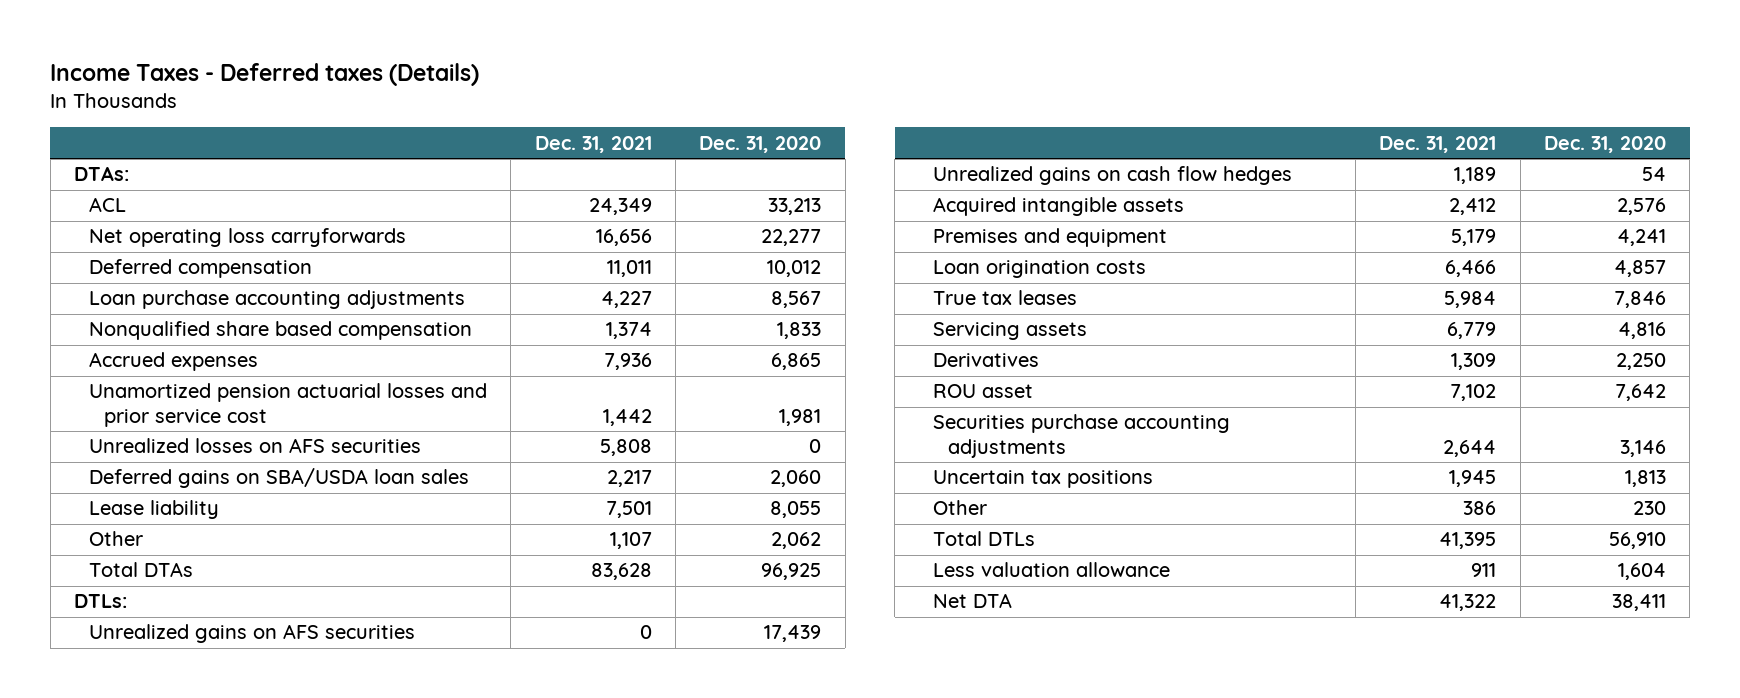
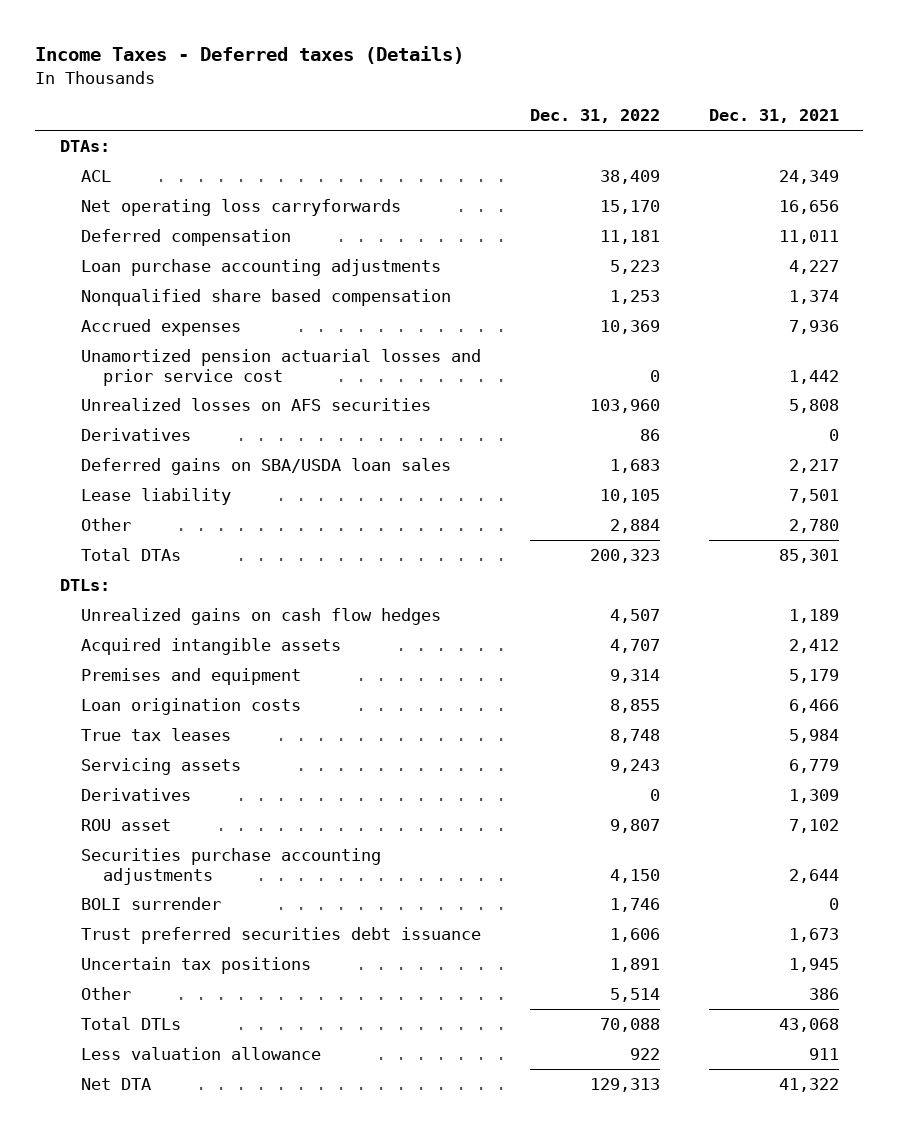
[699,135,822,153] Dec. 31, 2020 -> none
none -> [530,109,661,124] Dec. 31, 2022
none -> [81,427,192,441] Derivatives
[609,532,652,550] 1,107 -> [788,518,839,533] 2,780
[590,563,652,581] 83,628 -> [778,548,839,563] 85,301
[88,624,415,644] Unrealized gains on AFS securities -> none
none -> [81,896,222,910] BOLI surrender
none -> [81,926,482,944] Trust preferred securities debt issuance
[1439,532,1497,550] 41,395 -> [778,1017,839,1032] 43,068

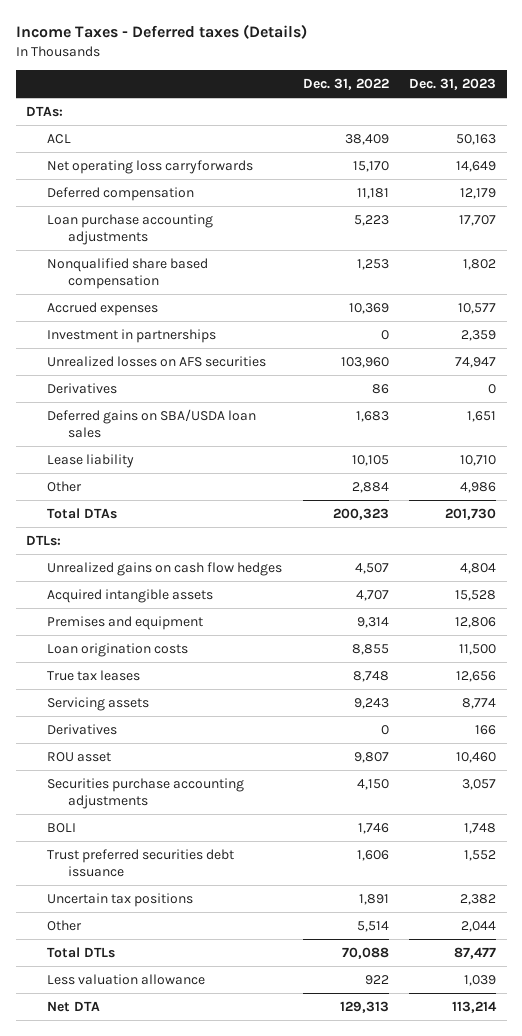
[708,109,839,124] Dec. 31, 2021 -> none
none -> [409,78,497,91] Dec. 31, 2023
[81,348,482,386] Unamortized pension actuarial losses and prior service cost -> none
none -> [47,329,217,344] Investment in partnerships
[81,896,222,910] BOLI surrender -> [47,823,77,834] BOLI

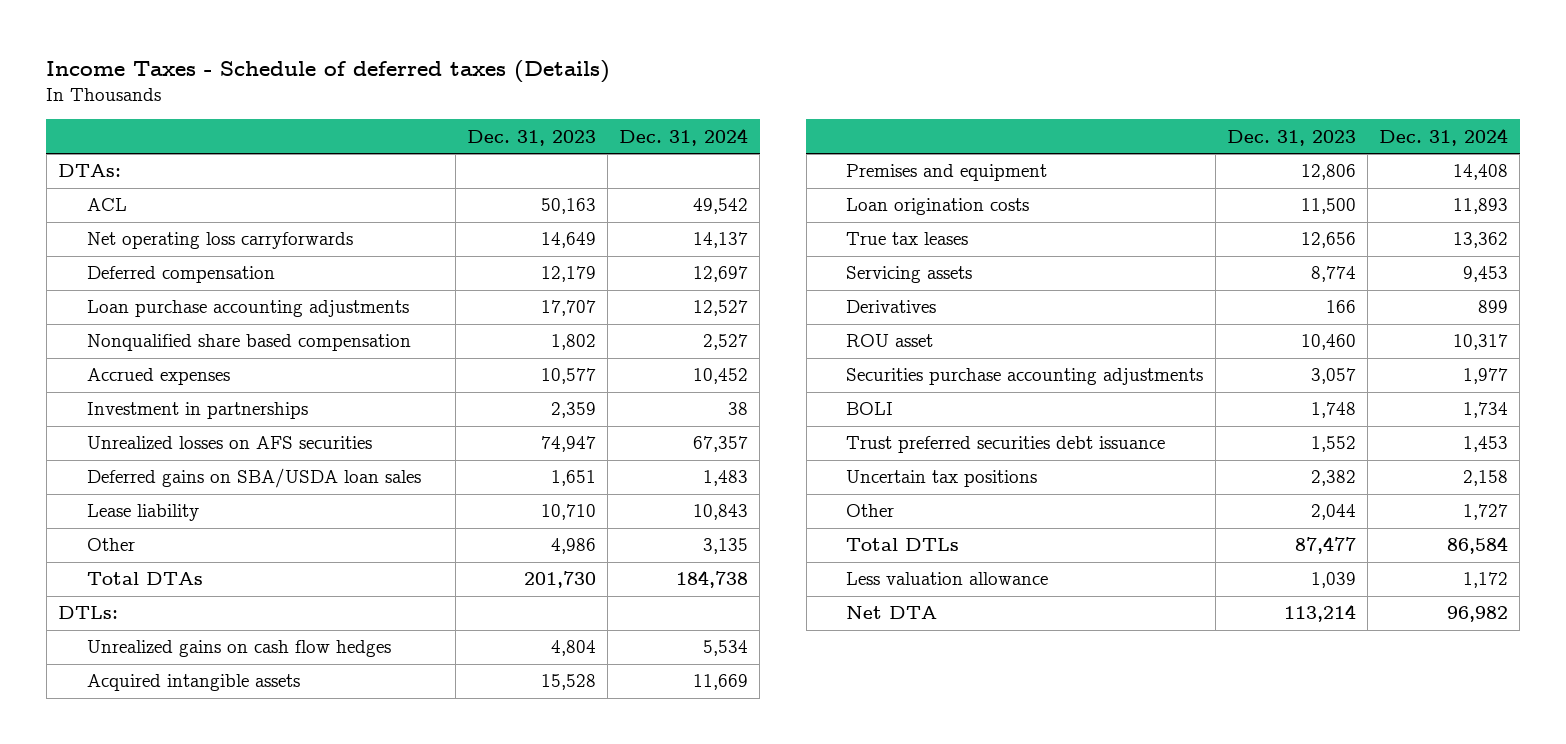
[15,24,307,40] Income Taxes - Deferred taxes (Details) -> [46,59,611,83] Income Taxes - Schedule of deferred taxes (Details)
[302,78,389,91] Dec. 31, 2022 -> none
none -> [619,127,749,146] Dec. 31, 2024
[47,383,118,395] Derivatives -> none

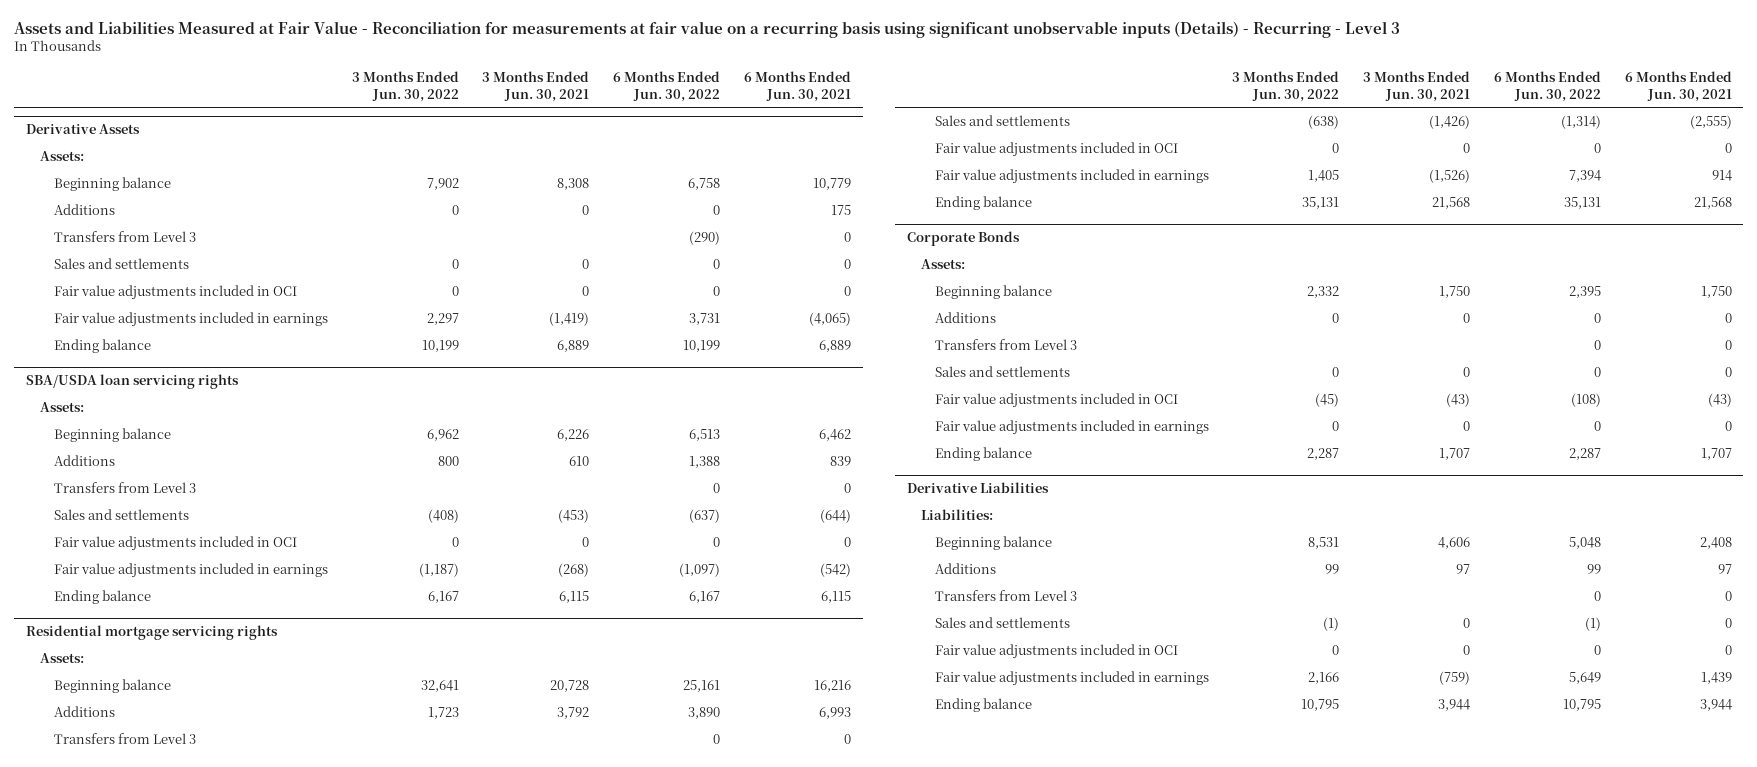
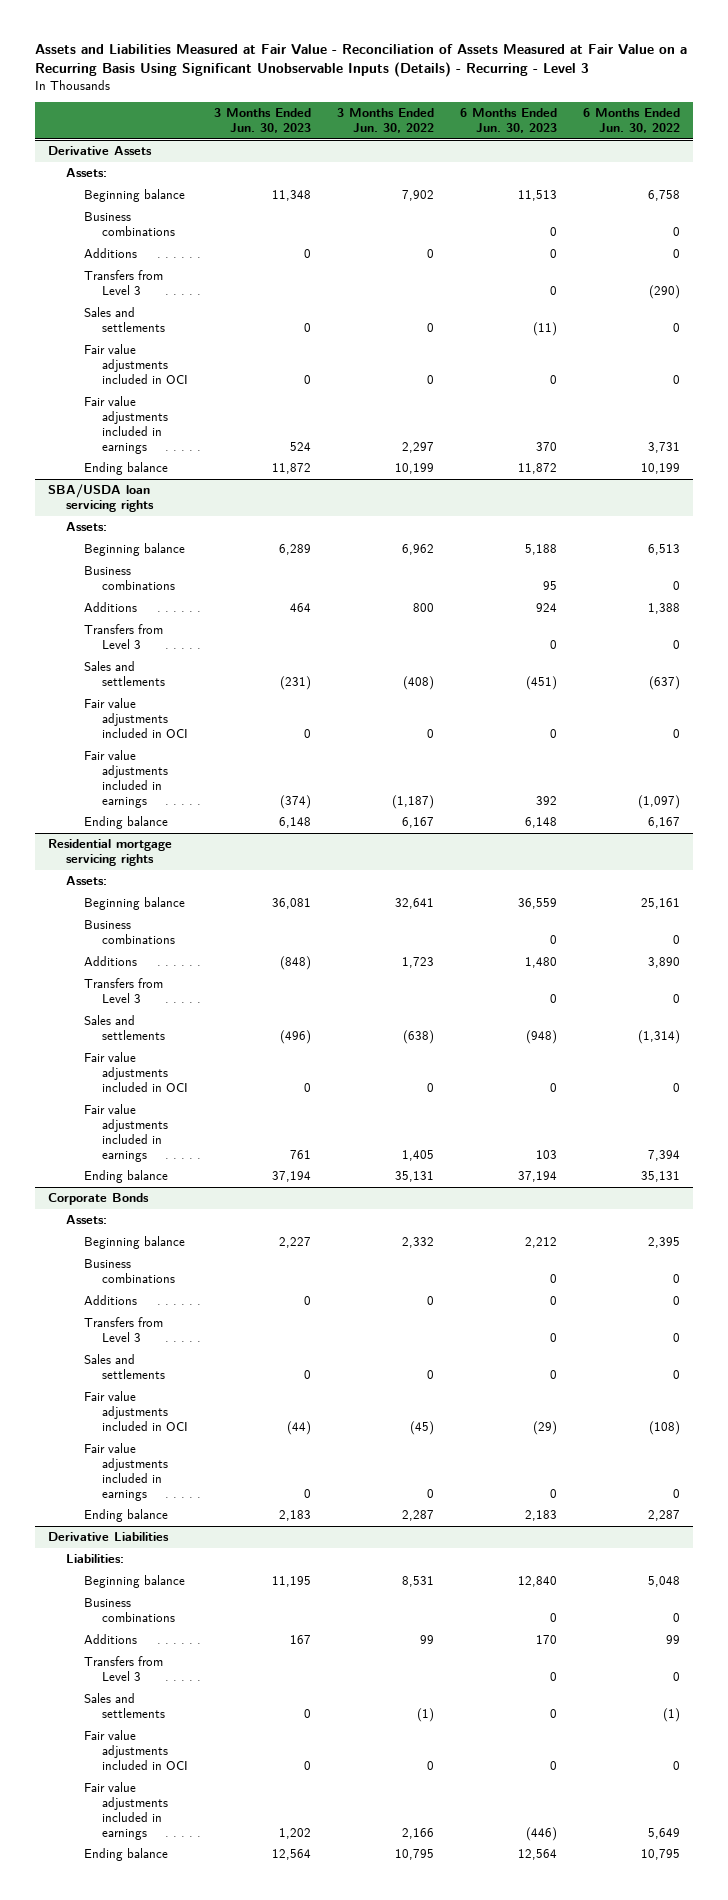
[14,20,1401,38] Assets and Liabilities Measured at Fair Value - Reconciliation for measurements at fair value on a recurring basis using significant unobservable inputs (Details) - Recurring - Level 3 -> [35,44,688,78] Assets and Liabilities Measured at Fair Value - Reconciliation of Assets Measured at Fair Value on a Recurring Basis Using Significant Unobservable Inputs (Details) - Recurring - Level 3
[482,71,590,102] 3 Months Ended Jun. 30, 2021 -> none
[743,71,851,102] 6 Months Ended Jun. 30, 2021 -> none
none -> [213,108,311,134] 3 Months Ended Jun. 30, 2023
none -> [460,108,558,134] 6 Months Ended Jun. 30, 2023
none -> [83,212,175,237] Business combinations
none -> [83,566,175,591] Business combinations
none -> [83,920,175,945] Business combinations
none -> [83,1259,175,1284] Business combinations
none -> [83,1598,175,1623] Business combinations

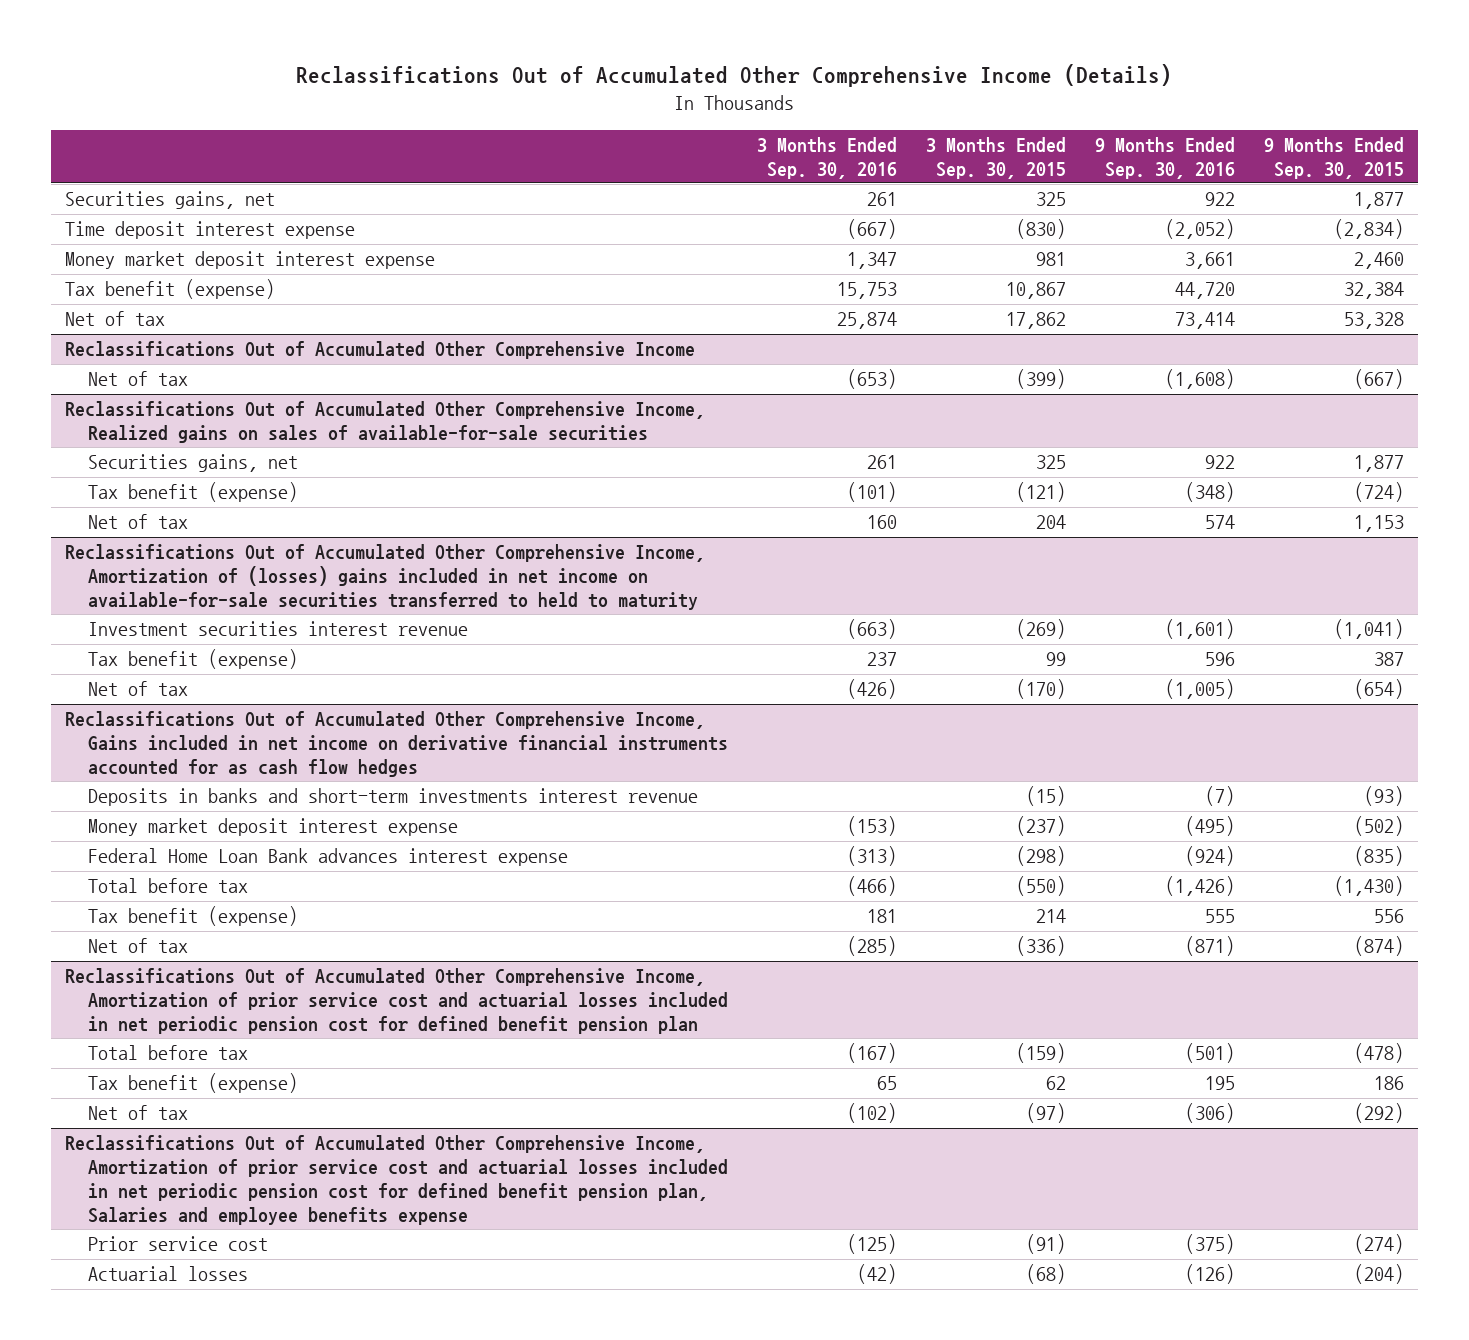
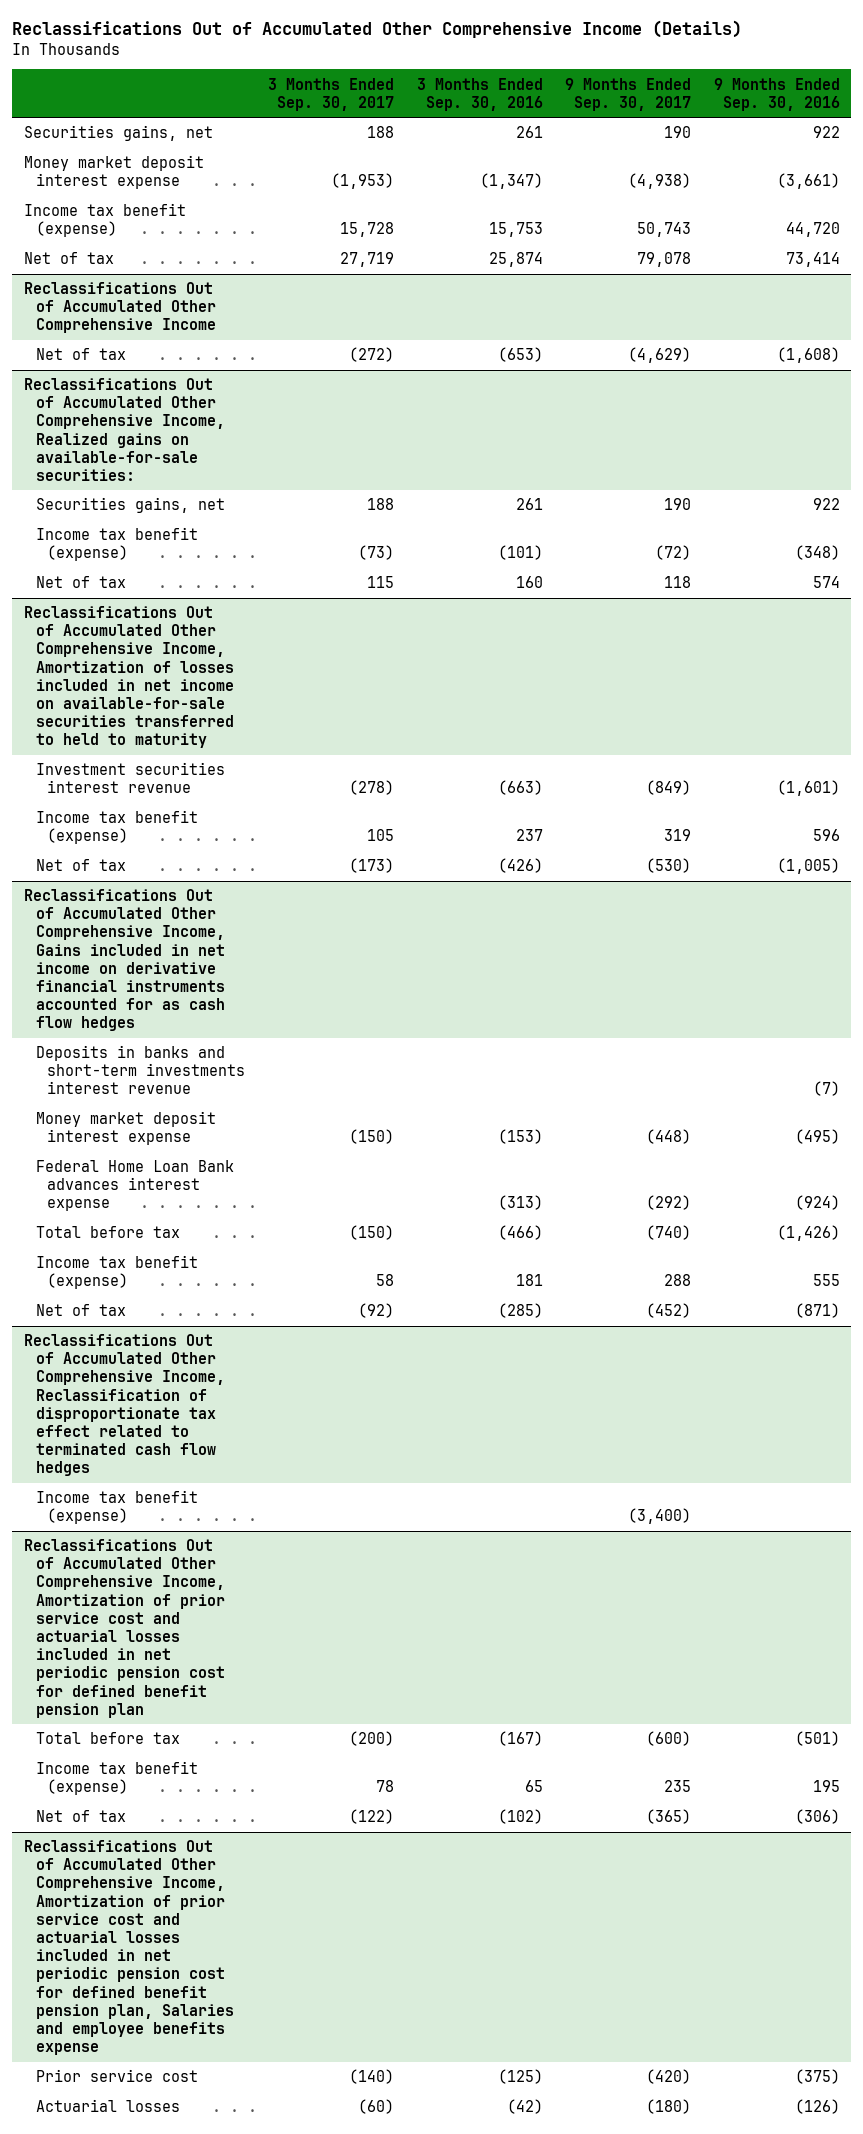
[926,136,1067,179] 3 Months Ended Sep. 30, 2015 -> none
[1263,136,1404,179] 9 Months Ended Sep. 30, 2015 -> none
none -> [267,77,394,111] 3 Months Ended Sep. 30, 2017
none -> [565,77,692,111] 9 Months Ended Sep. 30, 2017
[65,221,356,240] Time deposit interest expense -> none
[847,252,898,270] 1,347 -> [479,173,543,190] (1,347)
[1184,252,1235,270] 3,661 -> [776,173,840,190] (3,661)
[65,279,276,300] Tax benefit (expense) -> [23,203,186,238] Income tax benefit (expense)
[65,401,706,444] Reclassifications Out of Accumulated Other Comprehensive Income, Realized gains on sales of available-for-sale securities -> [23,378,225,482] Reclassifications Out of Accumulated Other Comprehensive Income, Realized gains on available-for-sale securities:
[88,482,299,503] Tax benefit (expense) -> [35,527,198,562] Income tax benefit (expense)
[65,544,706,610] Reclassifications Out of Accumulated Other Comprehensive Income, Amortization of (losses) gains included in net income on available-for-sale securities transferred to held to maturity -> [23,606,234,749] Reclassifications Out of Accumulated Other Comprehensive Income, Amortization of losses included in net income on available-for-sale securities transferred to held to maturity
[88,649,299,670] Tax benefit (expense) -> [35,810,198,845] Income tax benefit (expense)
[88,906,299,927] Tax benefit (expense) -> [35,1255,198,1290] Income tax benefit (expense)
none -> [23,1334,225,1477] Reclassifications Out of Accumulated Other Comprehensive Income, Reclassification of disproportionate tax effect related to terminated cash flow hedges
none -> [35,1490,198,1525] Income tax benefit (expense)
[88,1073,299,1094] Tax benefit (expense) -> [35,1761,198,1796] Income tax benefit (expense)

